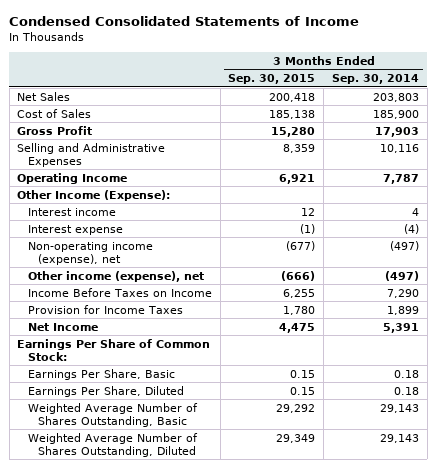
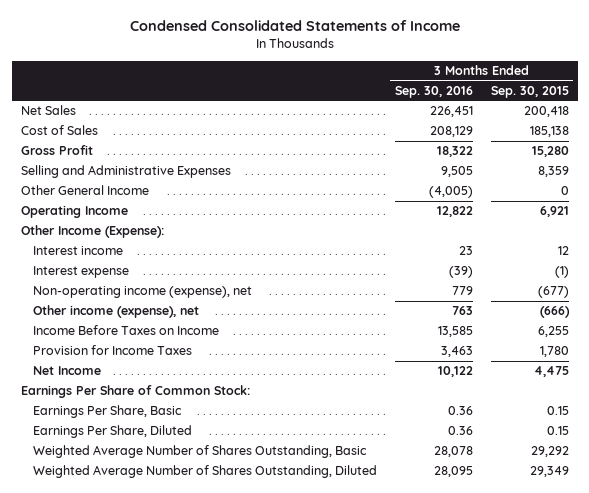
[331,74,419,85] Sep. 30, 2014 -> none
none -> [394,85,473,98] Sep. 30, 2016
none -> [20,185,149,196] Other General Income

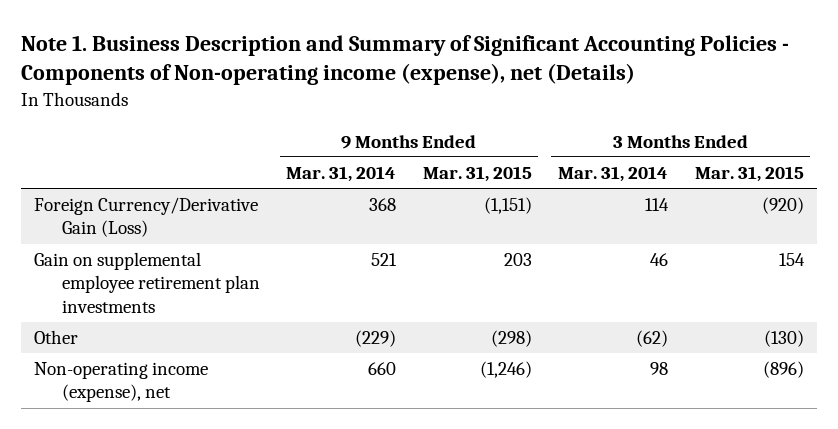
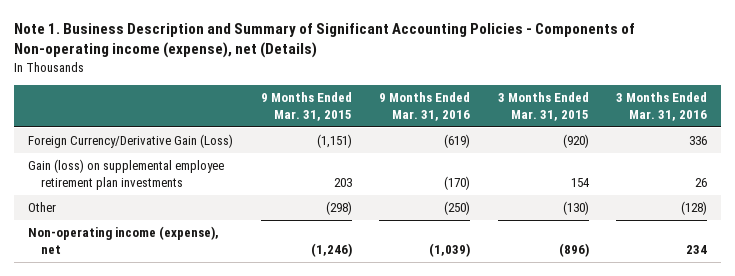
[286,166,397,183] Mar. 31, 2014 -> none
[558,166,669,183] Mar. 31, 2014 -> none
none -> [379,91,471,121] 9 Months Ended Mar. 31, 2016
none -> [616,91,708,121] 3 Months Ended Mar. 31, 2016
[34,252,260,313] Gain on supplemental employee retirement plan investments -> [27,159,224,190] Gain (loss) on supplemental employee retirement plan investments

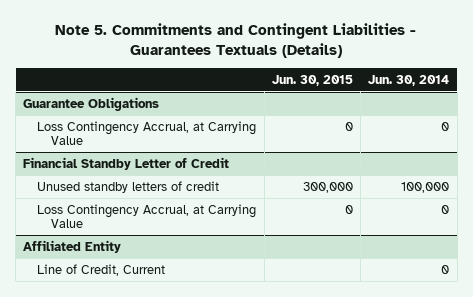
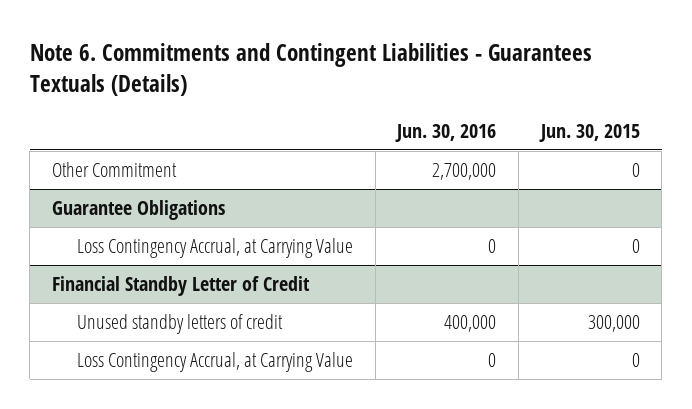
[55,23,417,59] Note 5. Commitments and Contingent Liabilities - Guarantees Textuals (Details) -> [29,43,592,97] Note 6. Commitments and Contingent Liabilities - Guarantees Textuals (Details)
[368,74,450,86] Jun. 30, 2014 -> none
none -> [395,124,497,143] Jun. 30, 2016
none -> [52,161,178,177] Other Commitment
[23,239,122,253] Affiliated Entity -> none
[37,263,166,276] Line of Credit, Current -> none

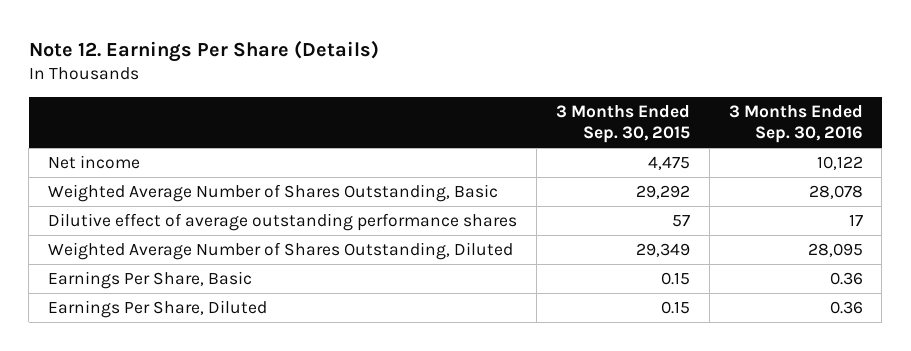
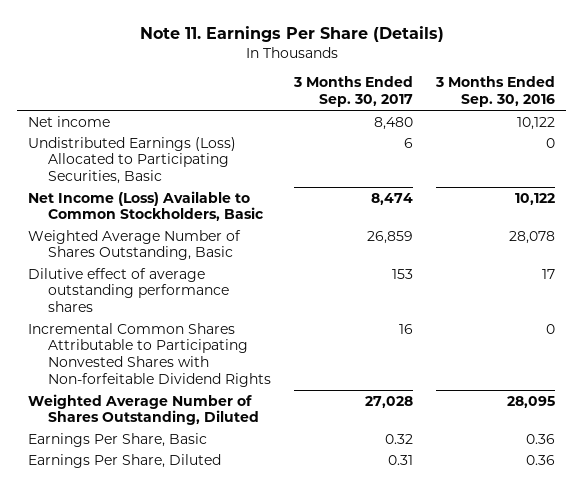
[28,39,379,62] Note 12. Earnings Per Share (Details) -> [139,25,444,42] Note 11. Earnings Per Share (Details)
[555,104,690,144] 3 Months Ended Sep. 30, 2015 -> none
none -> [292,76,413,108] 3 Months Ended Sep. 30, 2017
none -> [28,136,237,185] Undistributed Earnings (Loss) Allocated to Participating Securities, Basic
none -> [28,190,264,222] Net Income (Loss) Available to Common Stockholders, Basic
none -> [28,322,271,388] Incremental Common Shares Attributable to Participating Nonvested Shares with Non-forfeitable Dividend Rights

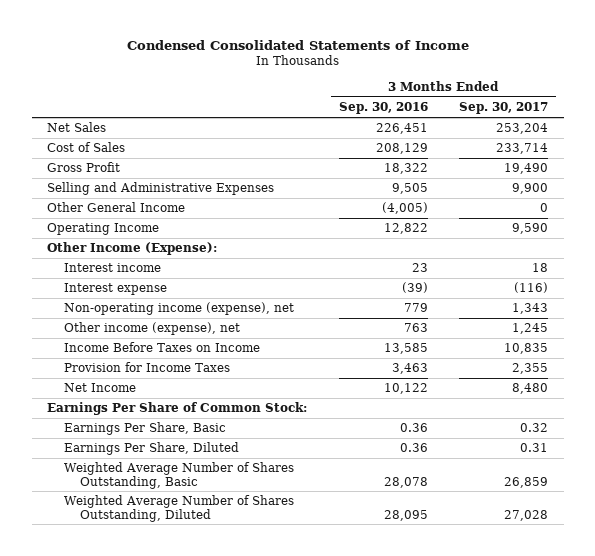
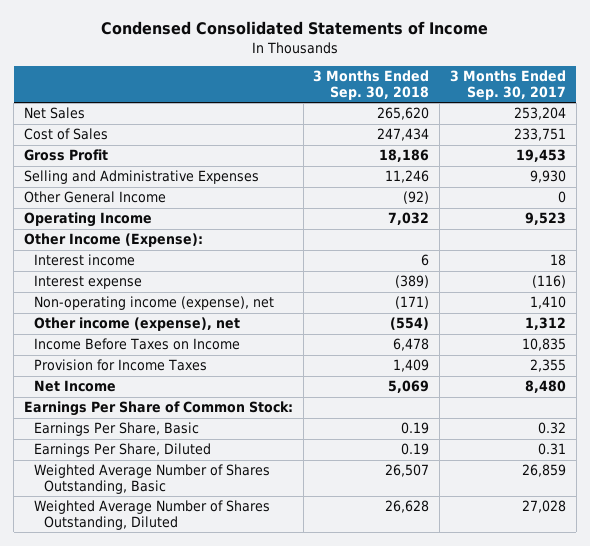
[338,102,428,115] Sep. 30, 2016 -> none
none -> [313,70,430,100] 3 Months Ended Sep. 30, 2018
[495,143,548,155] 233,714 -> [513,128,566,142] 233,751
[503,163,548,175] 19,490 -> [515,149,566,163] 19,453
[511,183,548,195] 9,900 -> [529,170,566,184] 9,930
[511,223,548,235] 9,590 -> [524,212,566,226] 9,523
[511,303,548,315] 1,343 -> [529,296,566,310] 1,410
[511,323,548,335] 1,245 -> [524,317,566,331] 1,312

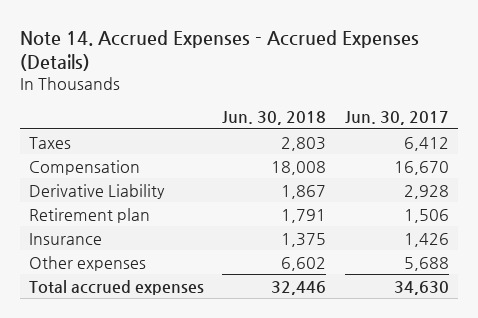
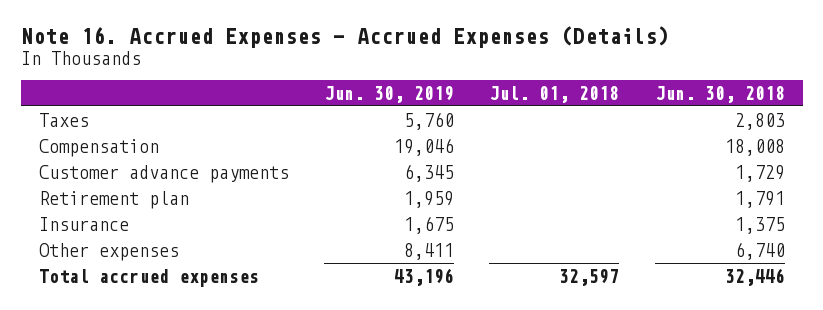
[19,29,419,72] Note 14. Accrued Expenses - Accrued Expenses (Details) -> [20,26,669,49] Note 16. Accrued Expenses - Accrued Expenses (Details)
[345,111,450,126] Jun. 30, 2017 -> none
none -> [323,86,454,104] Jun. 30, 2019
none -> [489,86,620,104] Jul. 01, 2018
[28,183,165,199] Derivative Liability -> none
none -> [38,164,289,183] Customer advance payments
[281,256,327,271] 6,602 -> [734,241,785,260] 6,740

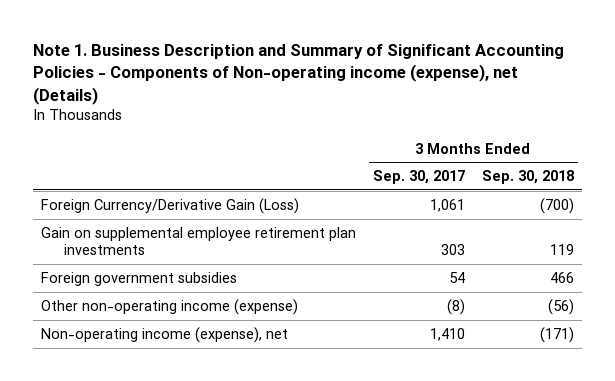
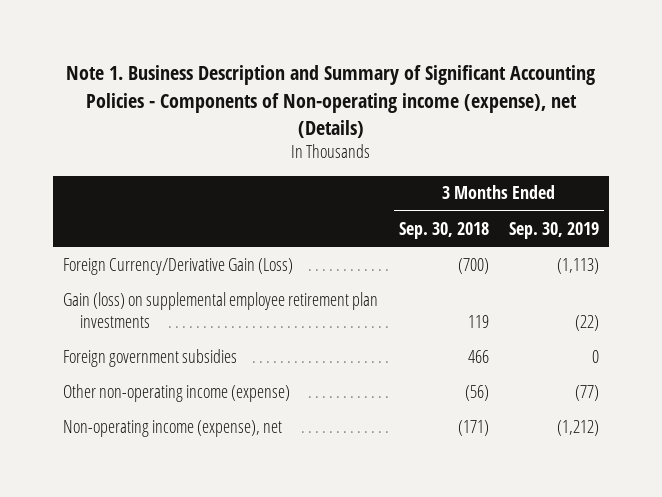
[372,170,465,185] Sep. 30, 2017 -> none
none -> [508,221,599,239] Sep. 30, 2019
[41,226,357,256] Gain on supplemental employee retirement plan investments -> [63,291,379,328] Gain (loss) on supplemental employee retirement plan investments

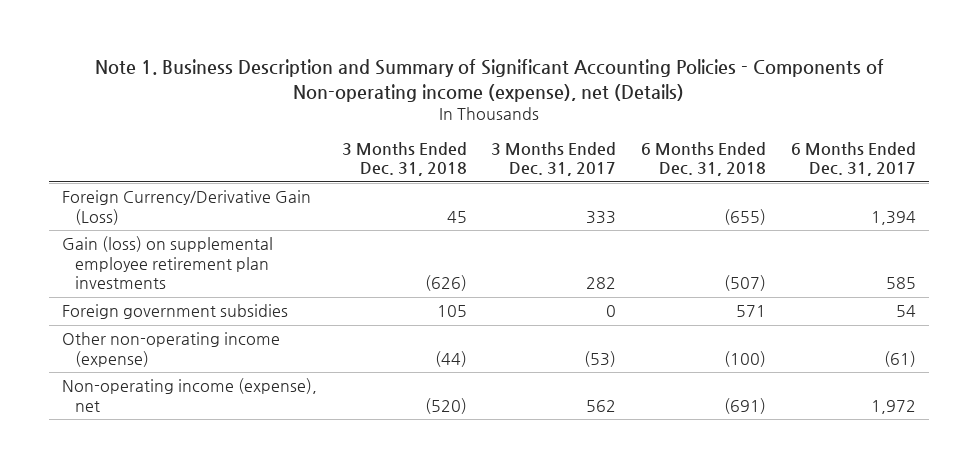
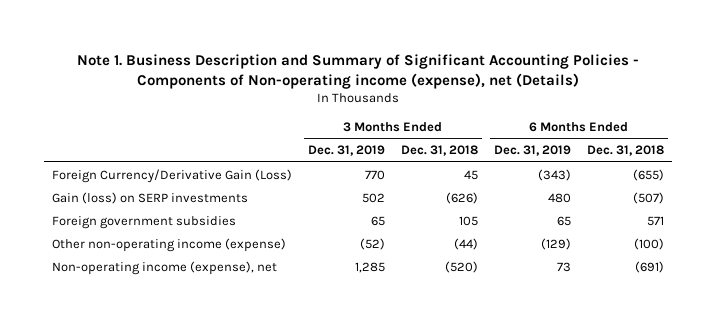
[491,141,617,177] 3 Months Ended Dec. 31, 2017 -> none
[791,141,917,177] 6 Months Ended Dec. 31, 2017 -> none
none -> [308,145,386,157] Dec. 31, 2019
none -> [493,145,571,157] Dec. 31, 2019
[61,236,273,290] Gain (loss) on supplemental employee retirement plan investments -> [52,191,249,204] Gain (loss) on SERP investments

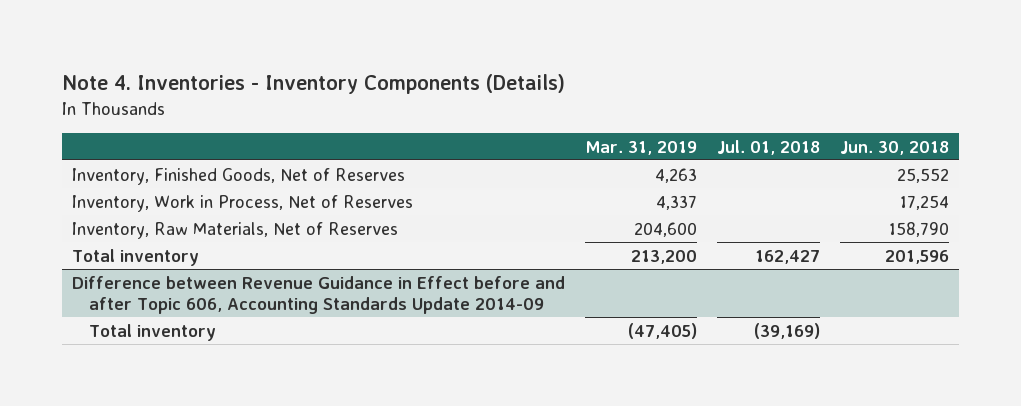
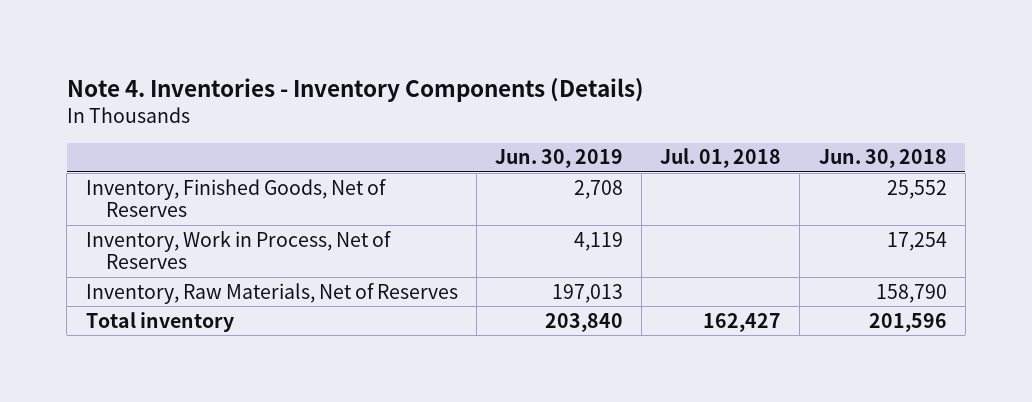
[584,140,697,155] Mar. 31, 2019 -> none
none -> [494,149,623,169] Jun. 30, 2019
[72,275,566,314] Difference between Revenue Guidance in Effect before and after Topic 606, Accounting Standards Update 2014-09 -> none
[88,323,216,341] Total inventory -> none

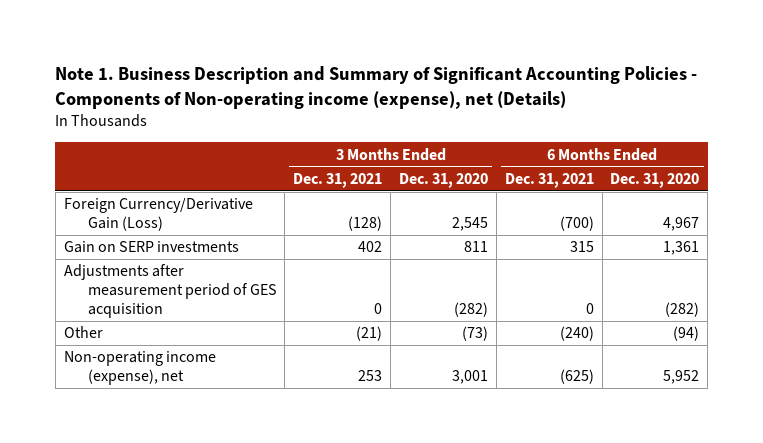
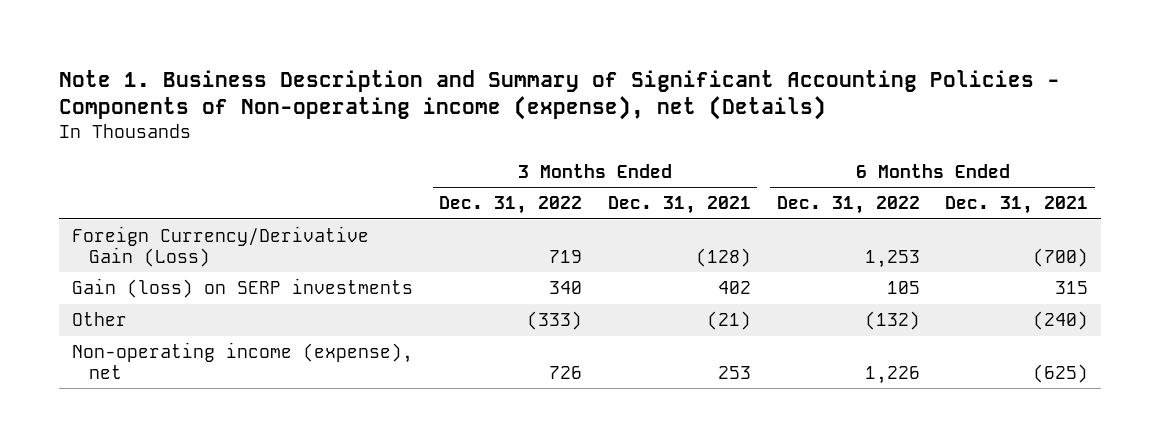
[398,172,488,188] Dec. 31, 2020 -> none
[610,172,700,188] Dec. 31, 2020 -> none
none -> [438,196,582,215] Dec. 31, 2022
none -> [776,196,920,215] Dec. 31, 2022
[63,264,277,318] Adjustments after measurement period of GES acquisition -> none
[63,241,239,254] Gain on SERP investments -> [72,277,414,298] Gain (loss) on SERP investments

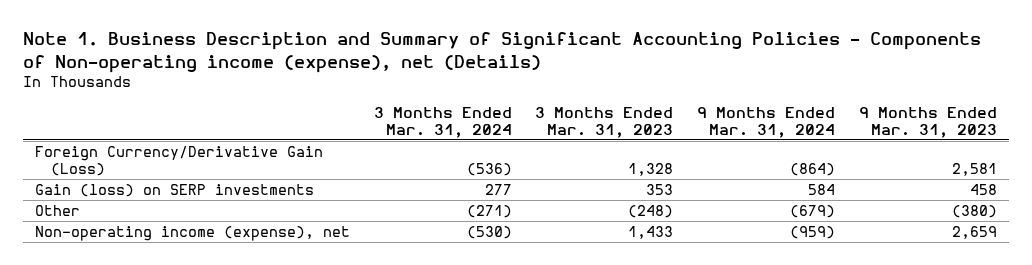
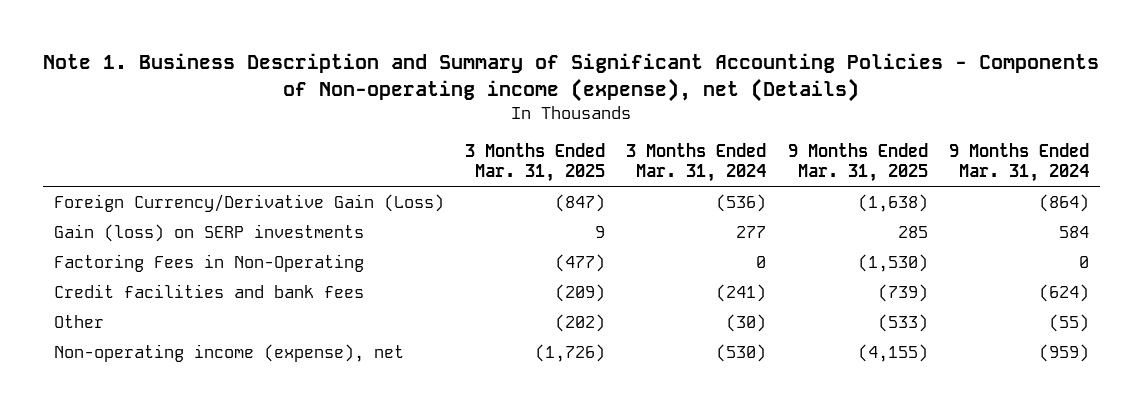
[535,106,674,138] 3 Months Ended Mar. 31, 2023 -> none
[858,106,997,138] 9 Months Ended Mar. 31, 2023 -> none
none -> [465,143,606,183] 3 Months Ended Mar. 31, 2025
none -> [787,143,928,183] 9 Months Ended Mar. 31, 2025
none -> [53,253,364,272] Factoring Fees in Non-Operating
none -> [53,283,364,298] Credit facilities and bank fees
[466,204,512,218] (271) -> [726,313,767,332] (30)
[790,204,836,218] (679) -> [1049,313,1090,332] (55)

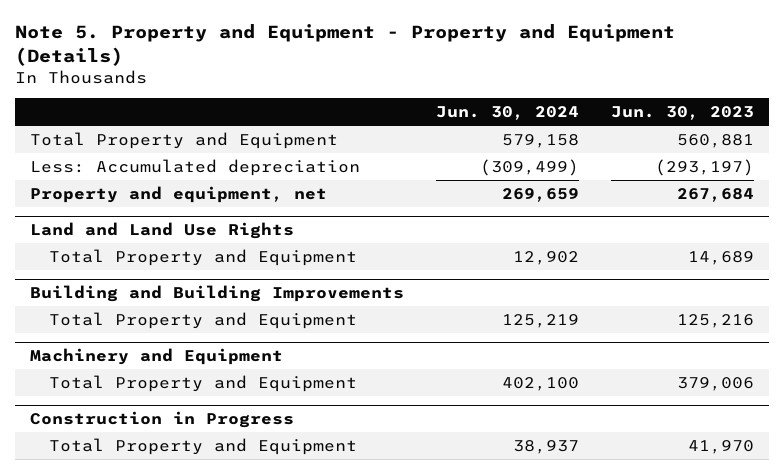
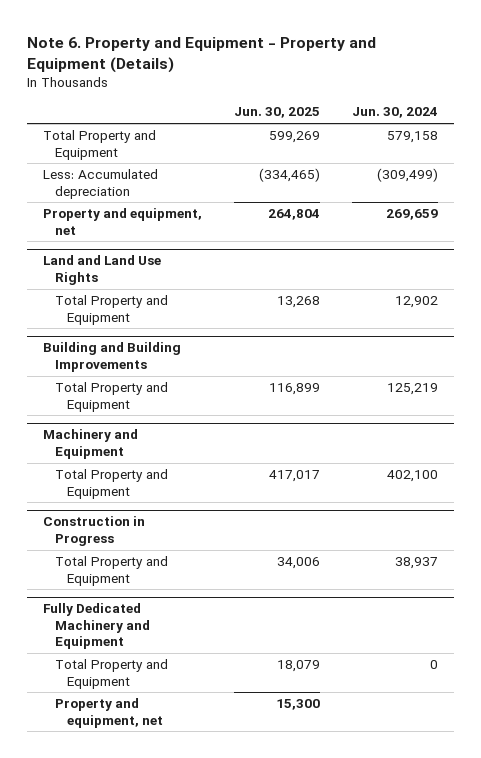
[14,24,675,67] Note 5. Property and Equipment - Property and Equipment (Details) -> [26,36,376,73] Note 6. Property and Equipment - Property and Equipment (Details)
[610,106,754,121] Jun. 30, 2023 -> none
none -> [233,107,320,119] Jun. 30, 2025
none -> [42,603,150,649] Fully Dedicated Machinery and Equipment
none -> [54,659,168,689] Total Property and Equipment
none -> [54,698,164,728] Property and equipment, net

